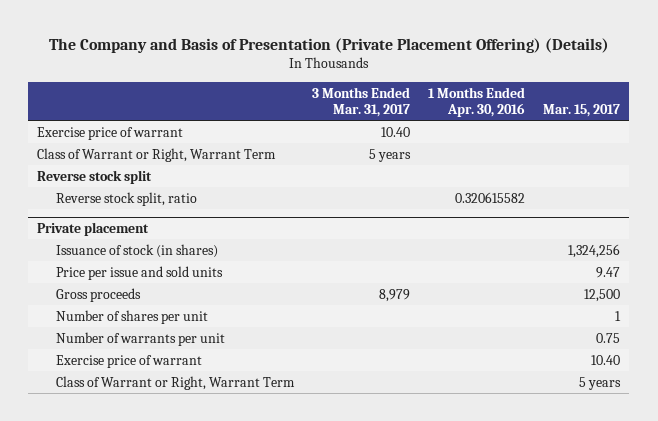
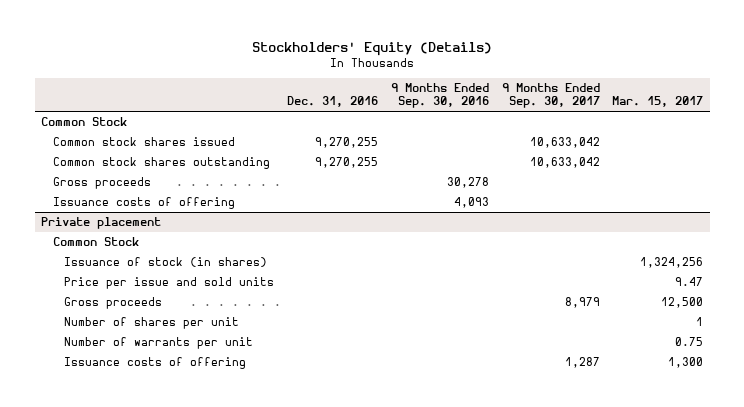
[48,37,609,53] The Company and Basis of Presentation (Private Placement Offering) (Details) -> [252,41,493,56] Stockholders' Equity (Details)
[312,86,411,118] 3 Months Ended Mar. 31, 2017 -> none
[428,86,526,118] 1 Months Ended Apr. 30, 2016 -> none
none -> [287,96,379,108] Dec. 31, 2016
none -> [390,83,489,109] 9 Months Ended Sep. 30, 2016
none -> [501,83,600,109] 9 Months Ended Sep. 30, 2017
[37,126,184,140] Exercise price of warrant -> none
[37,147,277,162] Class of Warrant or Right, Warrant Term -> none
[37,169,153,184] Reverse stock split -> none
[56,191,198,206] Reverse stock split, ratio -> none
none -> [41,117,128,127] Common Stock
none -> [52,137,235,147] Common stock shares issued
none -> [52,157,270,170] Common stock shares outstanding
none -> [52,177,151,190] Gross proceeds
none -> [52,197,235,210] Issuance costs of offering
none -> [52,237,139,247] Common Stock
[56,354,203,368] Exercise price of warrant -> none
[56,375,296,390] Class of Warrant or Right, Warrant Term -> none
none -> [64,357,247,370] Issuance costs of offering

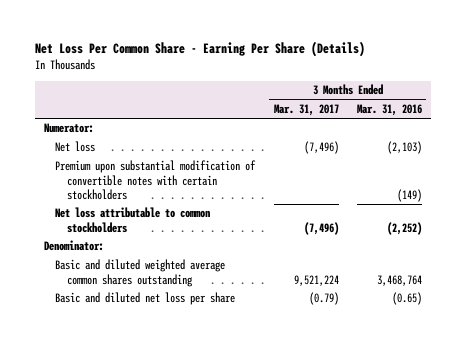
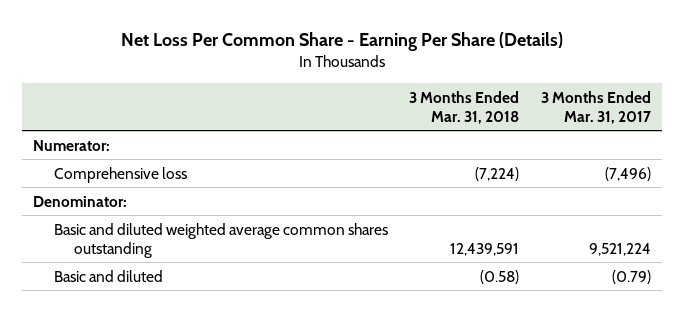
[356,103,422,116] Mar. 31, 2016 -> none
none -> [409,90,520,124] 3 Months Ended Mar. 31, 2018
[55,160,257,201] Premium upon substantial modification of convertible notes with certain stockholders -> none
[55,207,211,233] Net loss attributable to common stockholders -> none
[55,141,96,153] Net loss -> [53,166,187,183] Comprehensive loss
[55,292,236,306] Basic and diluted net loss per share -> [53,269,163,282] Basic and diluted

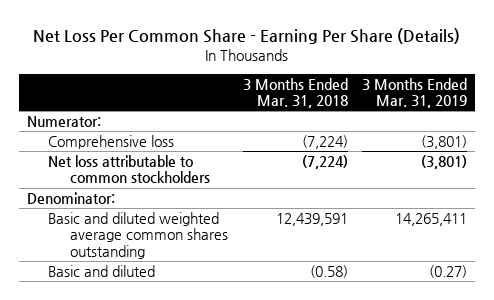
[541,90,652,124] 3 Months Ended Mar. 31, 2017 -> none
none -> [362,77,468,109] 3 Months Ended Mar. 31, 2019
none -> [48,155,210,184] Net loss attributable to common stockholders

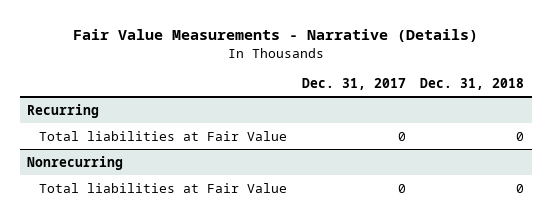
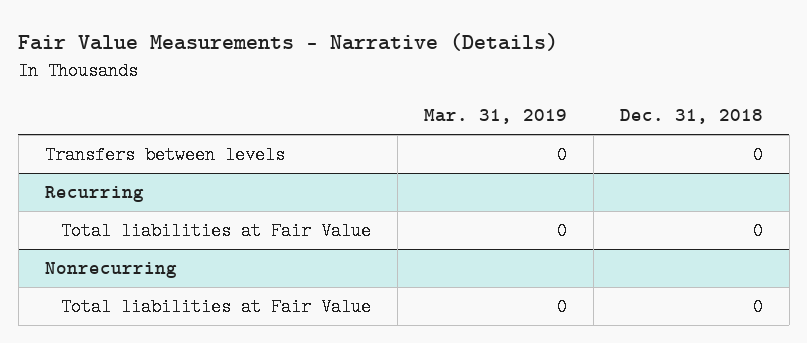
[301,78,406,91] Dec. 31, 2017 -> none
none -> [423,109,567,125] Mar. 31, 2019
none -> [44,146,285,165] Transfers between levels

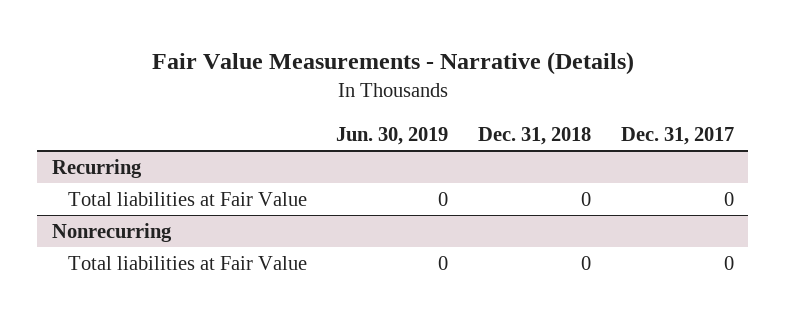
[423,109,567,125] Mar. 31, 2019 -> none
none -> [336,126,449,145] Jun. 30, 2019
none -> [620,126,734,145] Dec. 31, 2017
[44,146,285,165] Transfers between levels -> none

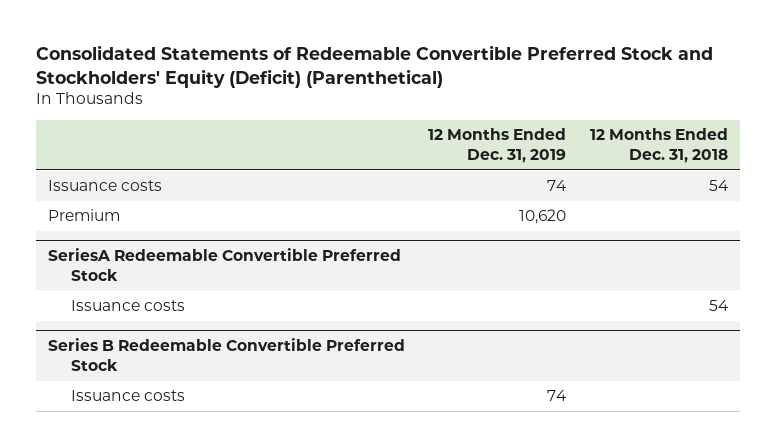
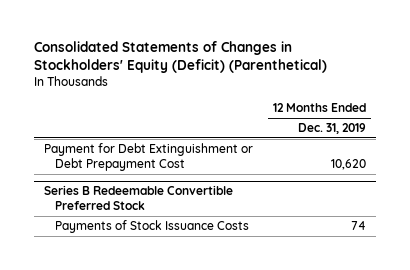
[35,44,713,88] Consolidated Statements of Redeemable Convertible Preferred Stock and Stockholders' Equity (Deficit) (Parenthetical) -> [33,41,327,74] Consolidated Statements of Changes in Stockholders' Equity (Deficit) (Parenthetical)
[589,128,728,163] 12 Months Ended Dec. 31, 2018 -> none
[47,180,162,192] Issuance costs -> none
[47,248,401,282] SeriesA Redeemable Convertible Preferred Stock -> none
[71,300,186,312] Issuance costs -> none
[47,209,120,222] Premium -> [43,143,253,171] Payment for Debt Extinguishment or Debt Prepayment Cost
[71,390,186,402] Issuance costs -> [55,220,250,234] Payments of Stock Issuance Costs

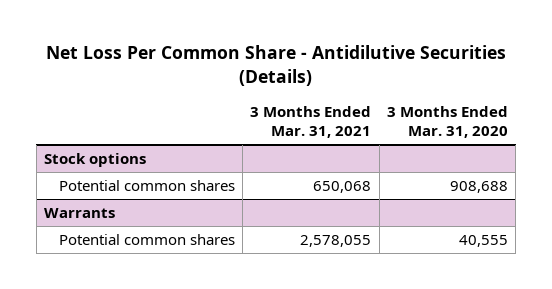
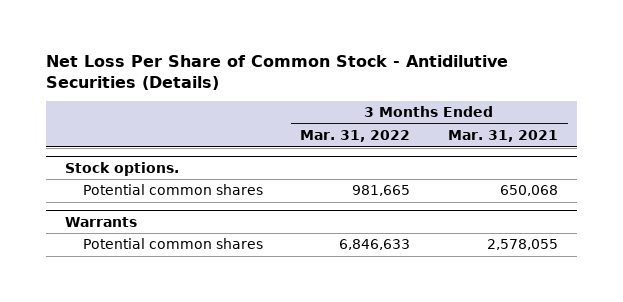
[45,45,506,86] Net Loss Per Common Share - Antidilutive Securities (Details) -> [45,54,508,90] Net Loss Per Share of Common Stock - Antidilutive Securities (Details)
[386,105,508,138] 3 Months Ended Mar. 31, 2020 -> none
none -> [300,130,411,143] Mar. 31, 2022
[43,152,146,167] Stock options -> [64,161,179,176] Stock options.

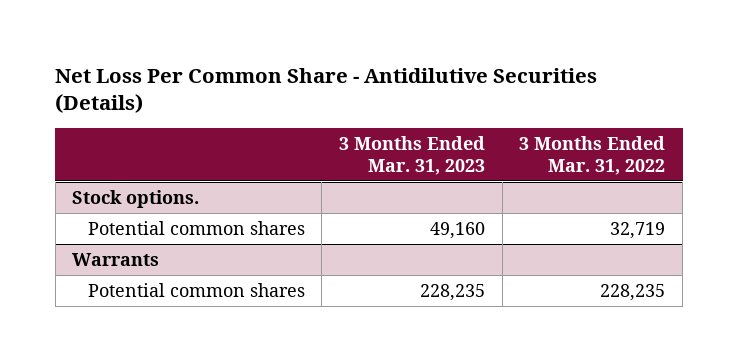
[45,54,508,90] Net Loss Per Share of Common Stock - Antidilutive Securities (Details) -> [55,67,598,114] Net Loss Per Common Share - Antidilutive Securities (Details)
[448,130,559,143] Mar. 31, 2021 -> none
none -> [339,135,486,175] 3 Months Ended Mar. 31, 2023
[352,185,411,197] 981,665 -> [610,221,666,239] 32,719
[339,239,411,251] 6,846,633 -> [600,283,666,301] 228,235

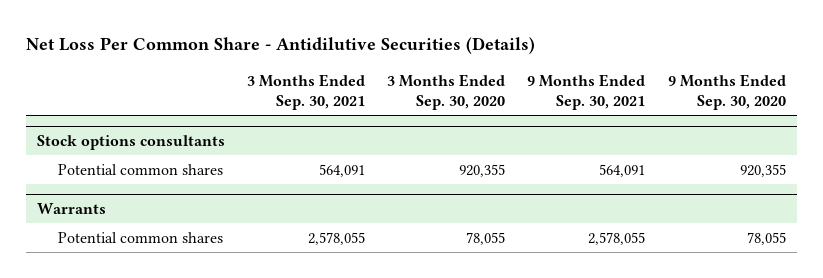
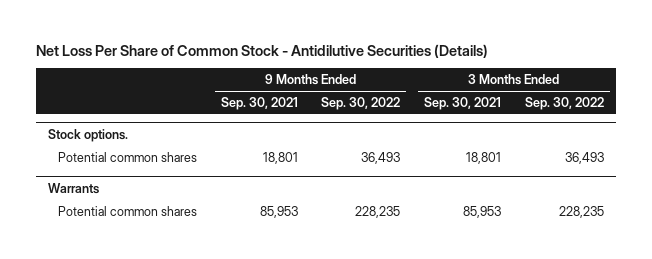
[25,37,535,55] Net Loss Per Common Share - Antidilutive Securities (Details) -> [35,43,488,58] Net Loss Per Share of Common Stock - Antidilutive Securities (Details)
[387,73,506,111] 3 Months Ended Sep. 30, 2020 -> none
[667,73,786,111] 9 Months Ended Sep. 30, 2020 -> none
none -> [321,97,401,111] Sep. 30, 2022
none -> [525,97,605,111] Sep. 30, 2022
[36,134,225,150] Stock options consultants -> [47,128,128,142] Stock options.
[319,163,366,177] 564,091 -> [466,152,502,165] 18,801
[599,163,646,177] 564,091 -> [262,152,298,165] 18,801
[308,231,366,245] 2,578,055 -> [463,206,502,219] 85,953
[588,231,646,245] 2,578,055 -> [259,206,298,219] 85,953

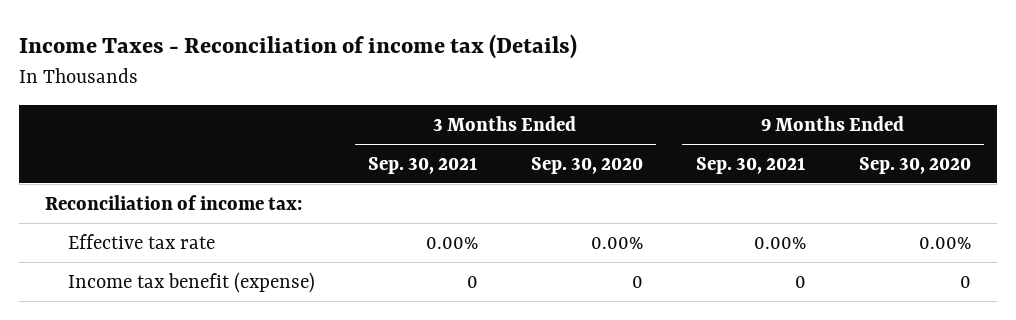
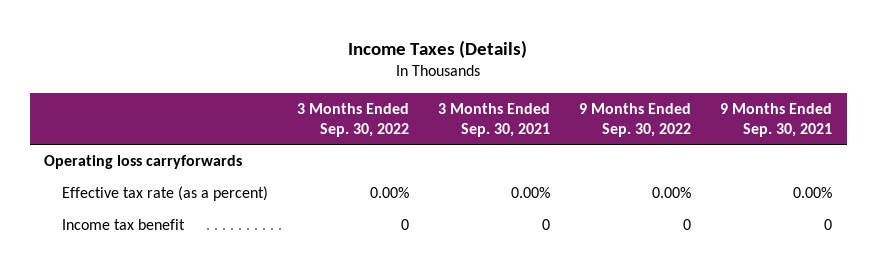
[18,34,577,60] Income Taxes - Reconciliation of income tax (Details) -> [348,39,528,58] Income Taxes (Details)
[530,156,643,174] Sep. 30, 2020 -> none
[858,156,971,174] Sep. 30, 2020 -> none
none -> [296,102,409,137] 3 Months Ended Sep. 30, 2022
none -> [579,102,692,137] 9 Months Ended Sep. 30, 2022
[45,194,303,210] Reconciliation of income tax: -> none
none -> [44,155,243,170] Operating loss carryforwards
[67,233,215,249] Effective tax rate -> [61,186,268,202] Effective tax rate (as a percent)
[67,271,315,293] Income tax benefit (expense) -> [61,219,185,231] Income tax benefit

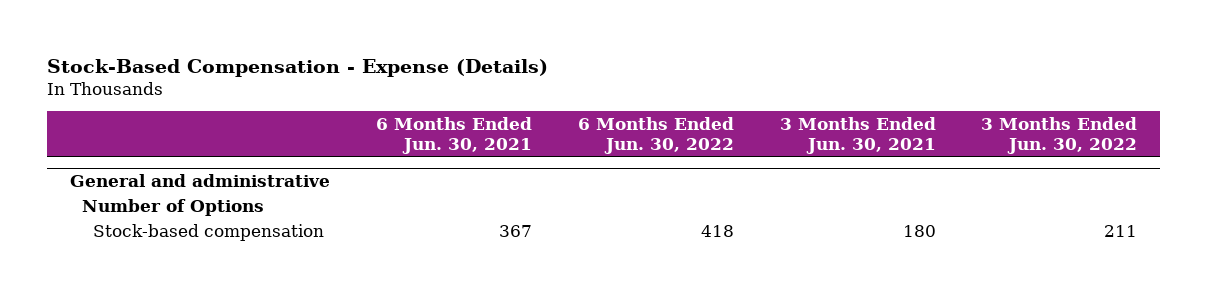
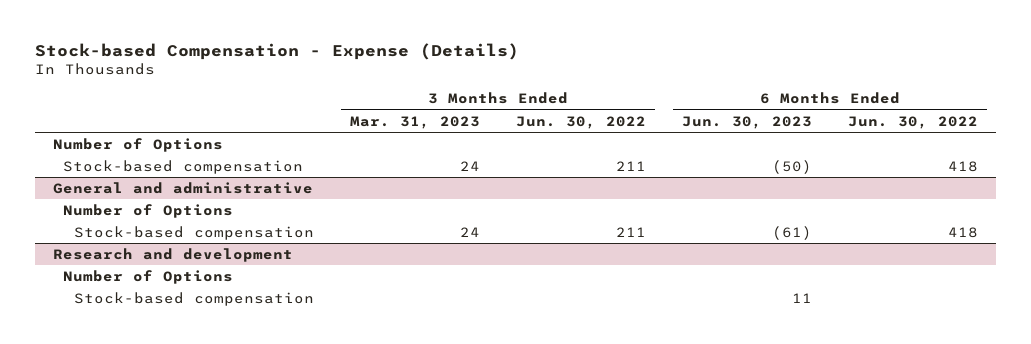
[47,58,549,77] Stock-Based Compensation - Expense (Details) -> [34,42,519,60] Stock-based Compensation - Expense (Details)
[375,116,532,155] 6 Months Ended Jun. 30, 2021 -> none
[779,116,936,155] 3 Months Ended Jun. 30, 2021 -> none
none -> [349,115,480,129] Mar. 31, 2023
none -> [681,115,812,129] Jun. 30, 2023
none -> [52,137,223,152] Number of Options
none -> [63,159,304,174] Stock-based compensation
none -> [52,247,293,262] Research and development
none -> [63,269,234,284] Number of Options
none -> [73,291,314,306] Stock-based compensation

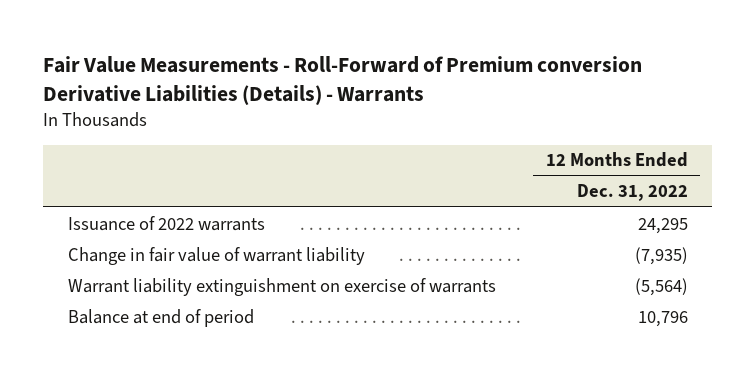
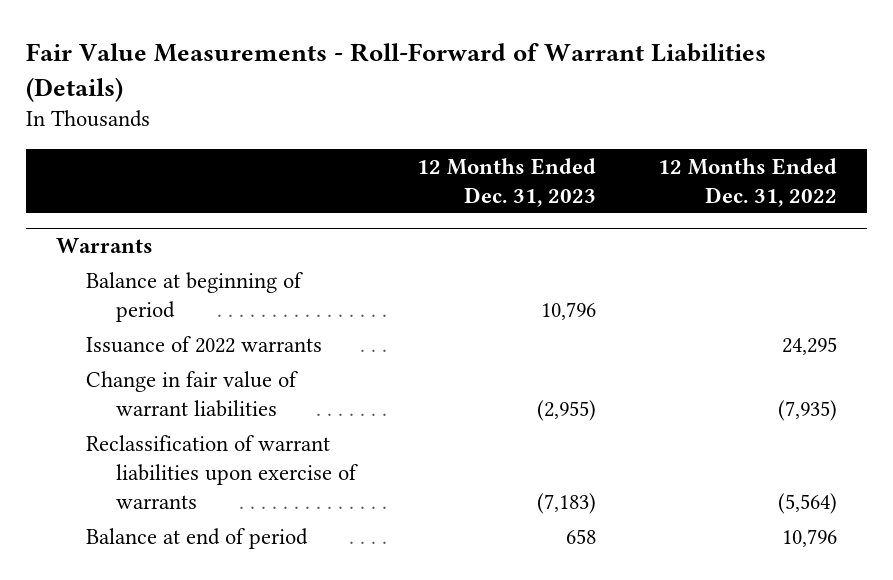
[42,55,642,105] Fair Value Measurements - Roll-Forward of Premium conversion Derivative Liabilities (Details) - Warrants -> [25,42,766,102] Fair Value Measurements - Roll-Forward of Warrant Liabilities (Details)
none -> [417,157,597,207] 12 Months Ended Dec. 31, 2023
none -> [56,238,154,254] Warrants
none -> [86,271,304,322] Balance at beginning of period
[67,246,365,265] Change in fair value of warrant liability -> [86,370,299,417] Change in fair value of warrant liabilities
[67,277,496,296] Warrant liability extinguishment on exercise of warrants -> [86,434,359,509] Reclassification of warrant liabilities upon exercise of warrants

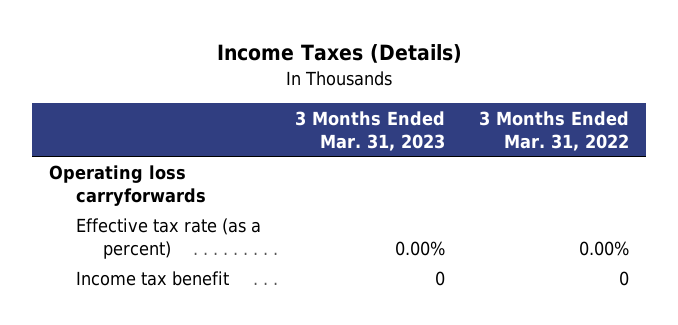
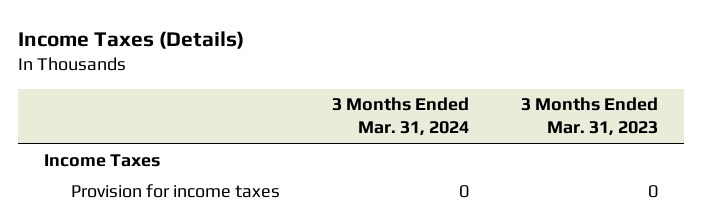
[478,110,629,151] 3 Months Ended Mar. 31, 2022 -> none
none -> [332,97,470,137] 3 Months Ended Mar. 31, 2024
[49,164,207,206] Operating loss carryforwards -> none
[76,217,262,259] Effective tax rate (as a percent) -> none
none -> [43,153,160,167] Income Taxes
[76,270,230,286] Income tax benefit -> [71,183,281,198] Provision for income taxes

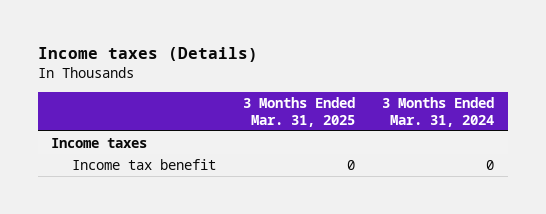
[17,31,244,50] Income Taxes (Details) -> [37,47,258,63] Income taxes (Details)
[521,97,659,137] 3 Months Ended Mar. 31, 2023 -> none
none -> [242,97,355,127] 3 Months Ended Mar. 31, 2025
[43,153,160,167] Income Taxes -> [51,138,148,149] Income taxes
[71,183,281,198] Provision for income taxes -> [71,159,216,171] Income tax benefit

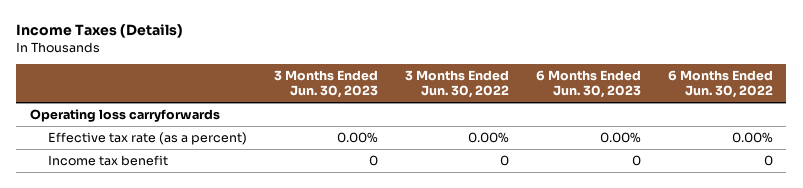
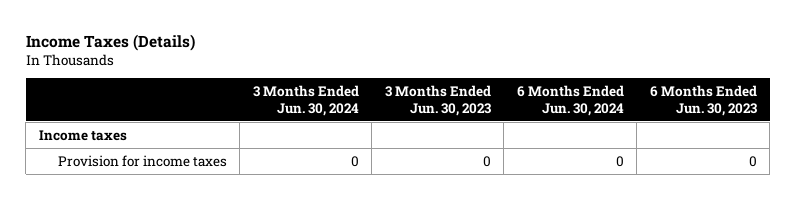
[405,70,510,99] 3 Months Ended Jun. 30, 2022 -> none
[667,70,773,99] 6 Months Ended Jun. 30, 2022 -> none
none -> [252,85,359,116] 3 Months Ended Jun. 30, 2024
none -> [516,85,624,116] 6 Months Ended Jun. 30, 2024
[29,108,220,122] Operating loss carryforwards -> none
[48,131,248,145] Effective tax rate (as a percent) -> none
none -> [38,129,127,141] Income taxes
[48,154,169,166] Income tax benefit -> [57,154,227,167] Provision for income taxes

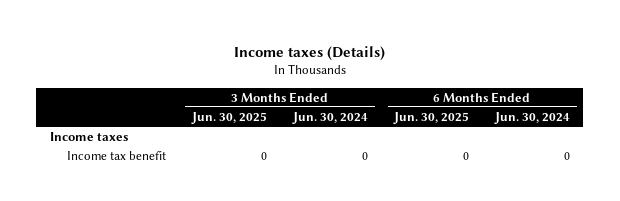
[25,33,195,51] Income Taxes (Details) -> [233,45,385,61] Income taxes (Details)
[384,85,491,116] 3 Months Ended Jun. 30, 2023 -> none
[649,85,757,116] 6 Months Ended Jun. 30, 2023 -> none
none -> [190,111,267,124] Jun. 30, 2025
none -> [393,111,470,124] Jun. 30, 2025
[57,154,227,167] Provision for income taxes -> [66,150,166,160] Income tax benefit

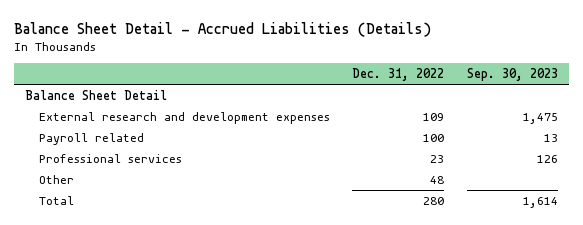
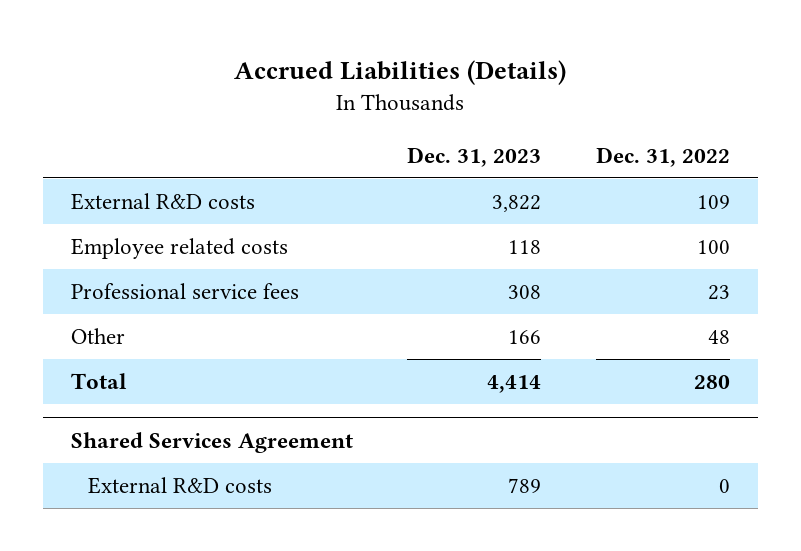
[13,21,431,37] Balance Sheet Detail - Accrued Liabilities (Details) -> [234,59,567,85] Accrued Liabilities (Details)
[466,68,558,82] Sep. 30, 2023 -> none
none -> [407,146,542,167] Dec. 31, 2023
[25,89,168,100] Balance Sheet Detail -> none
[38,111,330,124] External research and development expenses -> none
none -> [70,192,255,210] External R&D costs
[38,132,144,145] Payroll related -> [70,237,288,259] Employee related costs
[38,153,182,163] Professional services -> [70,282,299,299] Professional service fees
none -> [70,431,353,453] Shared Services Agreement
none -> [88,476,273,494] External R&D costs

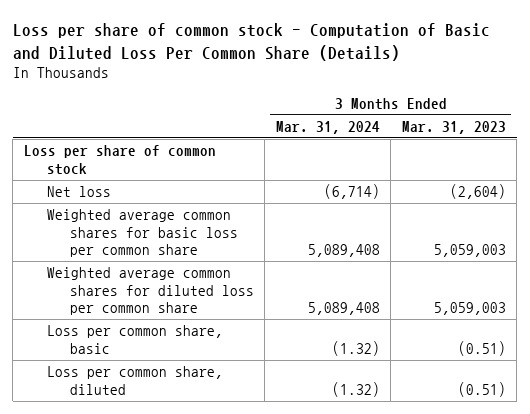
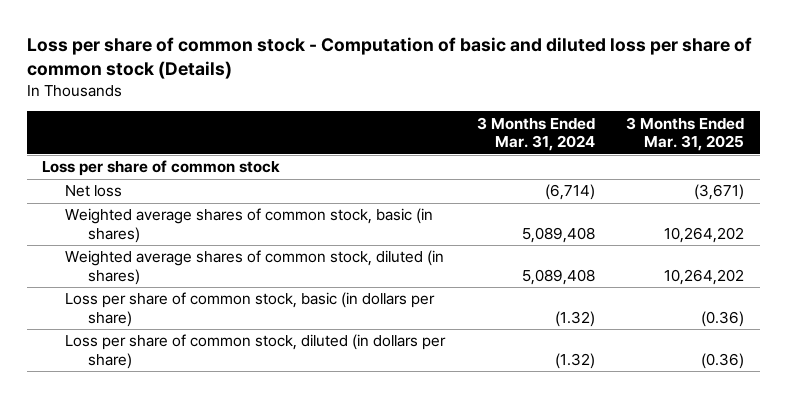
[12,23,490,61] Loss per share of common stock - Computation of Basic and Diluted Loss Per Common Share (Details) -> [26,36,752,79] Loss per share of common stock - Computation of basic and diluted loss per share of common stock (Details)
[401,120,506,134] Mar. 31, 2023 -> none
none -> [626,116,745,152] 3 Months Ended Mar. 31, 2025
[46,209,238,258] Weighted average common shares for basic loss per common share -> [65,208,434,243] Weighted average shares of common stock, basic (in shares)
[46,267,254,316] Weighted average common shares for diluted loss per common share -> [65,250,445,285] Weighted average shares of common stock, diluted (in shares)
[46,325,223,354] Loss per common share, basic -> [65,292,436,327] Loss per share of common stock, basic (in dollars per share)
[46,366,223,395] Loss per common share, diluted -> [65,334,447,369] Loss per share of common stock, diluted (in dollars per share)

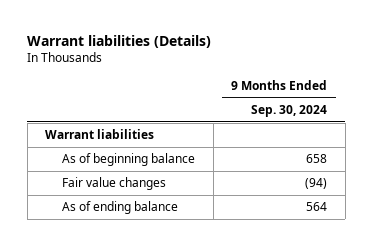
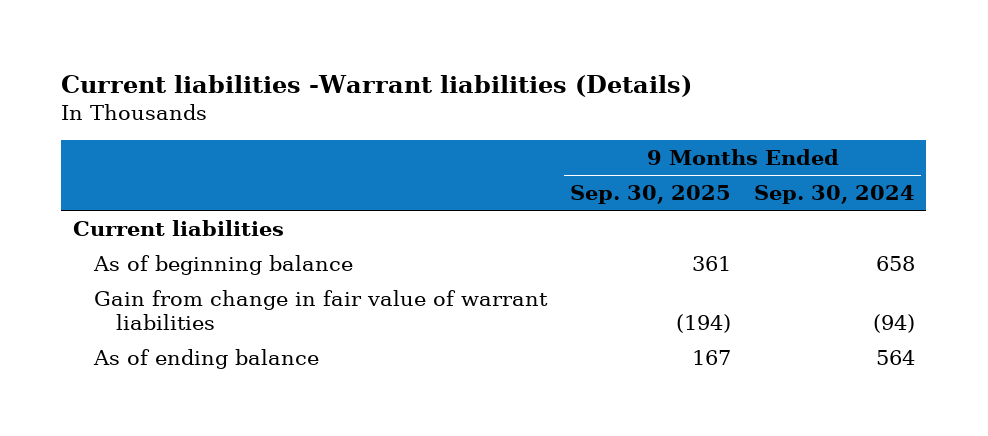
[27,34,212,48] Warrant liabilities (Details) -> [61,74,693,97] Current liabilities -Warrant liabilities (Details)
none -> [570,185,732,205] Sep. 30, 2025
[45,129,155,140] Warrant liabilities -> none
none -> [72,219,284,236] Current liabilities
[62,177,167,191] Fair value changes -> [94,289,549,330] Gain from change in fair value of warrant liabilities

